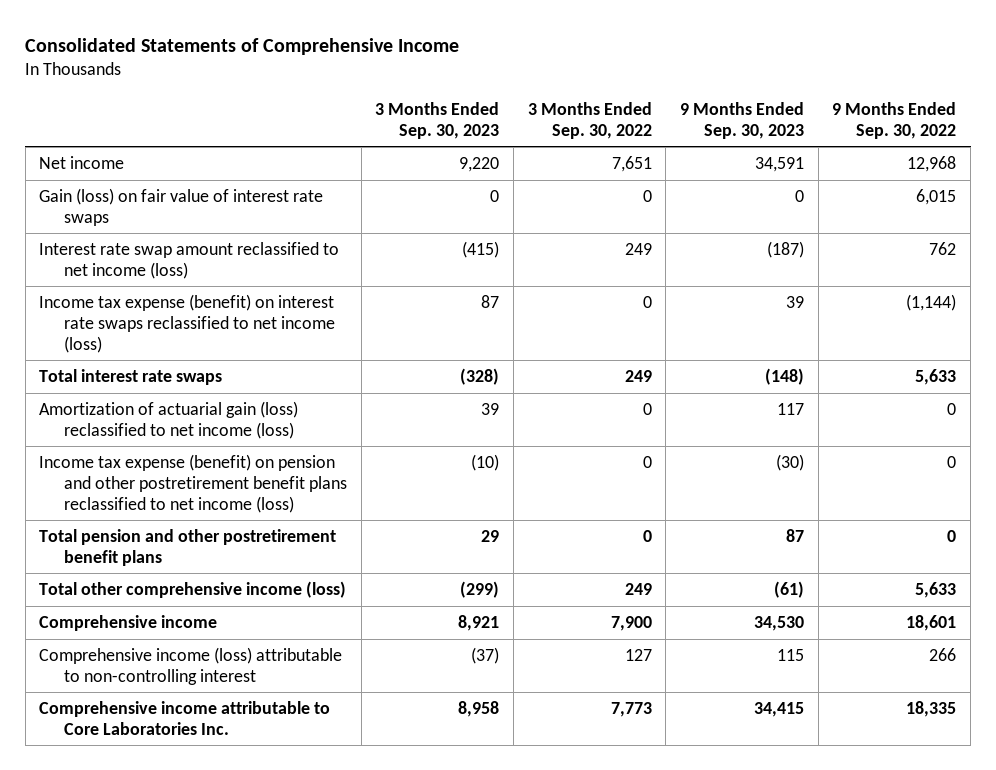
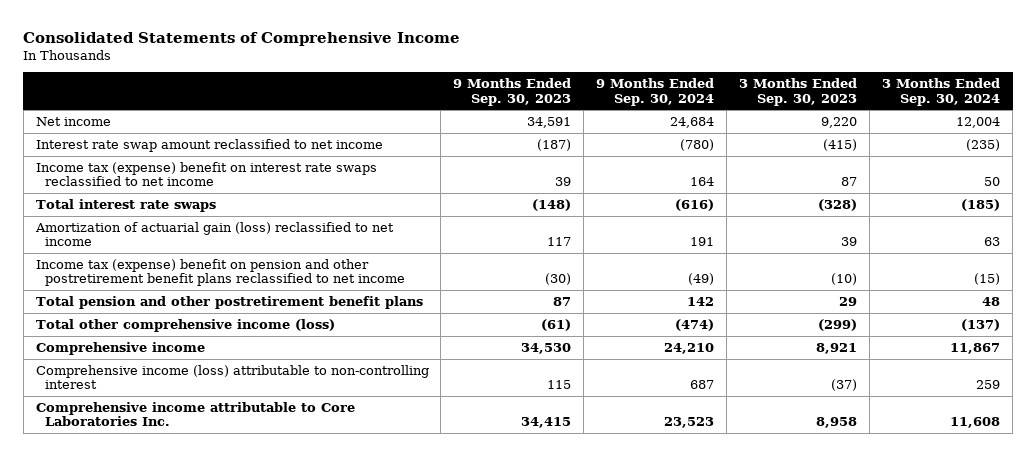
[527,101,652,139] 3 Months Ended Sep. 30, 2022 -> none
[832,101,957,139] 9 Months Ended Sep. 30, 2022 -> none
none -> [596,78,715,106] 9 Months Ended Sep. 30, 2024
none -> [882,78,1001,106] 3 Months Ended Sep. 30, 2024
[39,187,324,226] Gain (loss) on fair value of interest rate swaps -> none
[39,241,340,279] Interest rate swap amount reclassified to net income (loss) -> [35,138,383,152] Interest rate swap amount reclassified to net income
[39,293,335,353] Income tax expense (benefit) on interest rate swaps reclassified to net income (loss) -> [35,161,377,187] Income tax (expense) benefit on interest rate swaps reclassified to net income
[39,400,299,439] Amortization of actuarial gain (loss) reclassified to net income (loss) -> [34,221,394,247] Amortization of actuarial gain (loss) reclassified to net income
[39,453,347,513] Income tax expense (benefit) on pension and other postretirement benefit plans reclassified to net income (loss) -> [35,258,405,287] Income tax (expense) benefit on pension and other postretirement benefit plans reclassified to net income

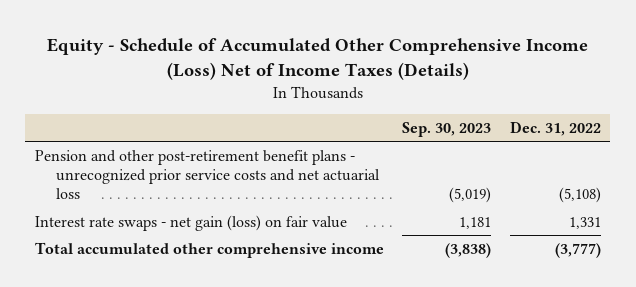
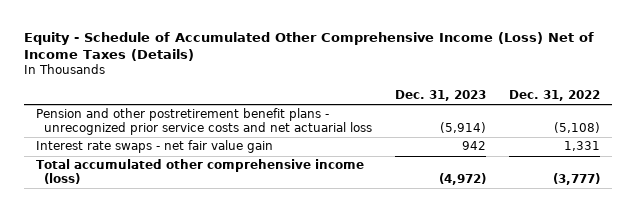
[402,121,492,137] Sep. 30, 2023 -> none
none -> [394,89,486,101] Dec. 31, 2023
[34,150,380,200] Pension and other post-retirement benefit plans - unrecognized prior service costs and net actuarial loss -> [35,108,372,135] Pension and other postretirement benefit plans - unrecognized prior service costs and net actuarial loss
[34,215,347,232] Interest rate swaps - net gain (loss) on fair value -> [35,140,273,154] Interest rate swaps - net fair value gain
[34,242,384,259] Total accumulated other comprehensive income -> [35,159,364,184] Total accumulated other comprehensive income (loss)

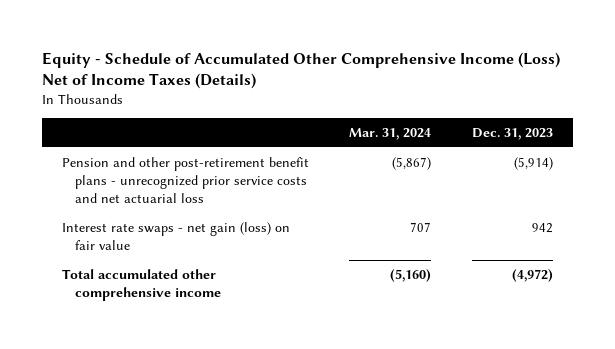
[508,89,600,101] Dec. 31, 2022 -> none
none -> [349,127,432,140] Mar. 31, 2024
[35,108,372,135] Pension and other postretirement benefit plans - unrecognized prior service costs and net actuarial loss -> [62,156,310,203] Pension and other post-retirement benefit plans - unrecognized prior service costs and net actuarial loss
[35,140,273,154] Interest rate swaps - net fair value gain -> [62,221,291,250] Interest rate swaps - net gain (loss) on fair value
[35,159,364,184] Total accumulated other comprehensive income (loss) -> [62,268,221,301] Total accumulated other comprehensive income

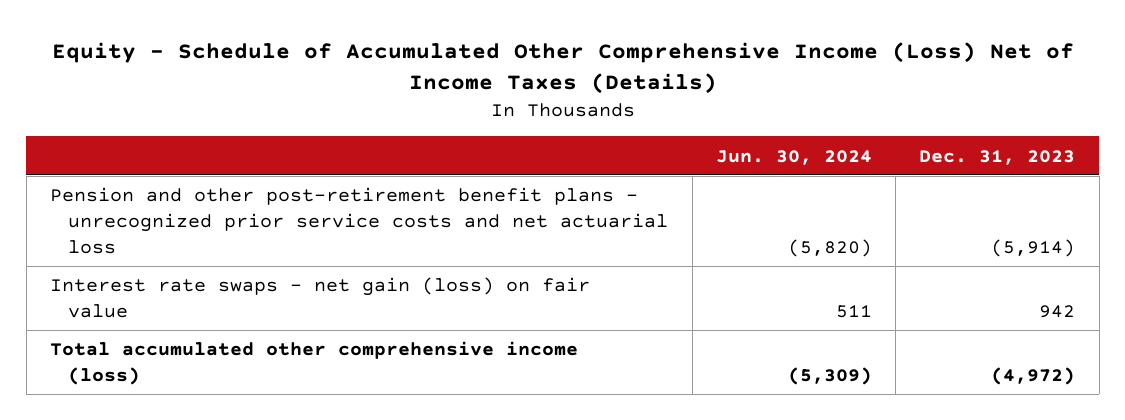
[349,127,432,140] Mar. 31, 2024 -> none
none -> [715,149,872,165] Jun. 30, 2024
[62,268,221,301] Total accumulated other comprehensive income -> [49,341,578,386] Total accumulated other comprehensive income (loss)

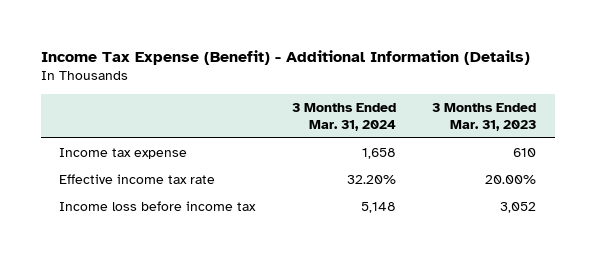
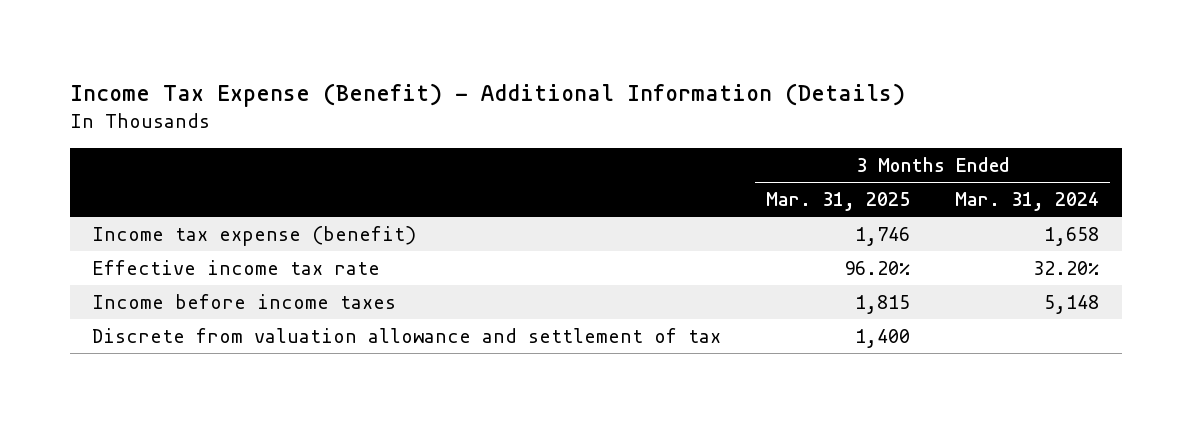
[432,102,537,131] 3 Months Ended Mar. 31, 2023 -> none
none -> [766,192,911,212] Mar. 31, 2025
[59,148,188,160] Income tax expense -> [92,225,417,246] Income tax expense (benefit)
[59,201,257,212] Income loss before income tax -> [92,293,397,309] Income before income taxes
none -> [92,327,722,343] Discrete from valuation allowance and settlement of tax

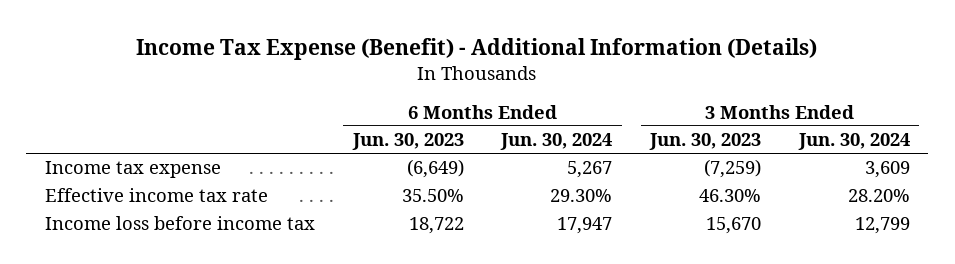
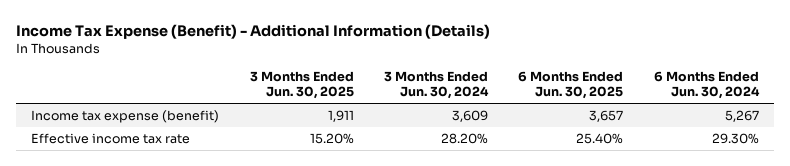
[351,133,464,151] Jun. 30, 2023 -> none
[648,133,761,151] Jun. 30, 2023 -> none
none -> [249,71,354,100] 3 Months Ended Jun. 30, 2025
none -> [518,71,624,100] 6 Months Ended Jun. 30, 2025
[45,161,222,179] Income tax expense -> [31,109,220,123] Income tax expense (benefit)
[45,216,316,231] Income loss before income tax -> none

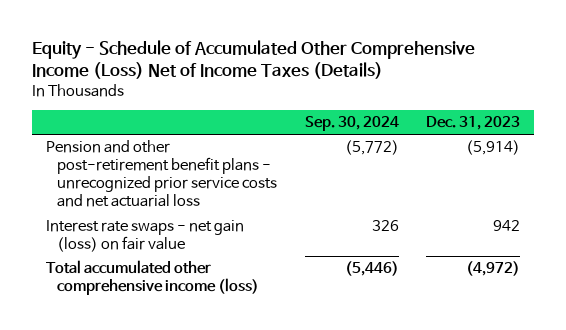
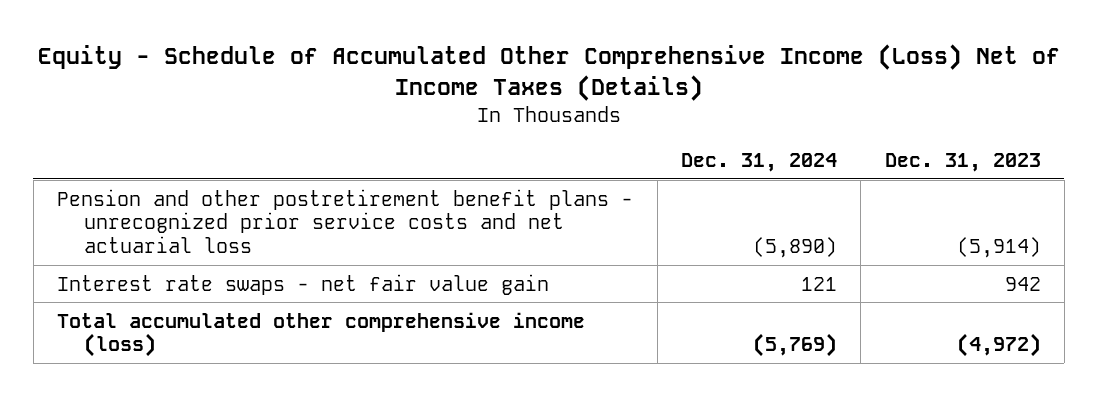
[304,116,399,132] Sep. 30, 2024 -> none
none -> [680,153,837,173] Dec. 31, 2024
[45,140,278,208] Pension and other post-retirement benefit plans - unrecognized prior service costs and net actuarial loss -> [57,188,634,254] Pension and other postretirement benefit plans - unrecognized prior service costs and net actuarial loss
[45,220,244,253] Interest rate swaps - net gain (loss) on fair value -> [57,273,550,295] Interest rate swaps - net fair value gain

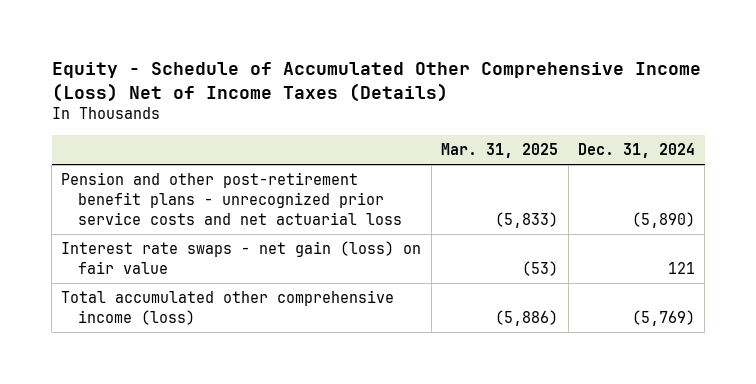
[884,153,1041,173] Dec. 31, 2023 -> none
none -> [441,142,559,158] Mar. 31, 2025
[57,188,634,254] Pension and other postretirement benefit plans - unrecognized prior service costs and net actuarial loss -> [61,172,402,225] Pension and other post-retirement benefit plans - unrecognized prior service costs and net actuarial loss
[57,273,550,295] Interest rate swaps - net fair value gain -> [61,241,422,274] Interest rate swaps - net gain (loss) on fair value

